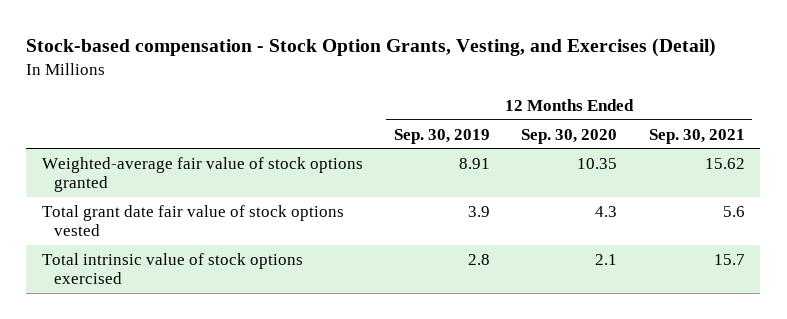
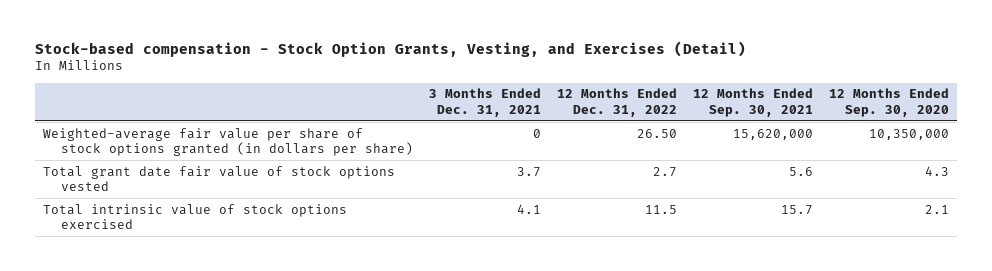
[394,128,491,144] Sep. 30, 2019 -> none
none -> [428,88,541,118] 3 Months Ended Dec. 31, 2021
none -> [557,88,678,118] 12 Months Ended Dec. 31, 2022
[41,156,363,193] Weighted-average fair value of stock options granted -> [42,127,413,157] Weighted-average fair value per share of stock options granted (in dollars per share)
[577,157,618,169] 10.35 -> [869,128,950,140] 10,350,000
[704,157,745,169] 15.62 -> [733,128,814,140] 15,620,000

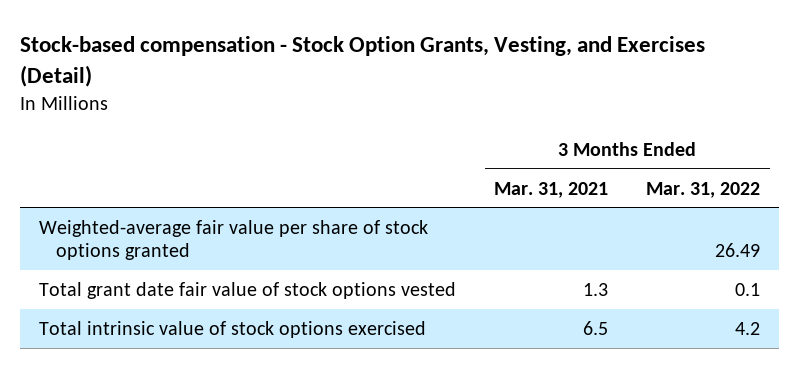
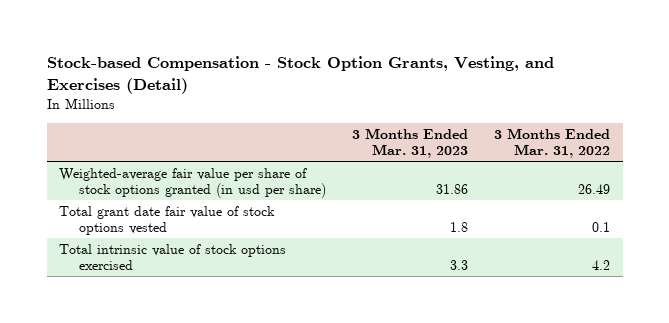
[20,35,706,87] Stock-based compensation - Stock Option Grants, Vesting, and Exercises (Detail) -> [46,56,554,95] Stock-based Compensation - Stock Option Grants, Vesting, and Exercises (Detail)
[494,181,609,198] Mar. 31, 2021 -> none
none -> [351,128,468,159] 3 Months Ended Mar. 31, 2023
[39,219,429,261] Weighted-average fair value per share of stock options granted -> [59,167,326,199] Weighted-average fair value per share of stock options granted (in usd per share)

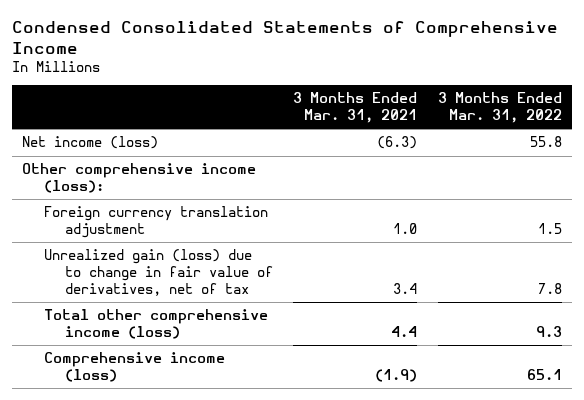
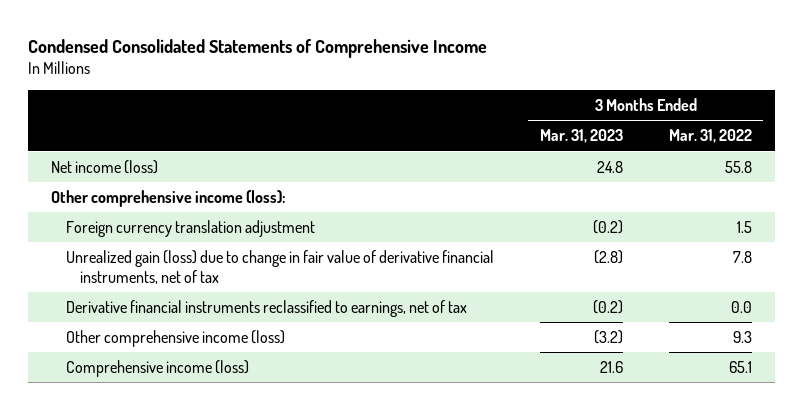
[293,92,418,124] 3 Months Ended Mar. 31, 2021 -> none
none -> [539,129,623,144] Mar. 31, 2023
[43,249,274,296] Unrealized gain (loss) due to change in fair value of derivatives, net of tax -> [65,250,494,284] Unrealized gain (loss) due to change in fair value of derivative financial instruments, net of tax
none -> [65,300,467,318] Derivative financial instruments reclassified to earnings, net of tax
[43,309,268,340] Total other comprehensive income (loss) -> [65,330,285,348] Other comprehensive income (loss)

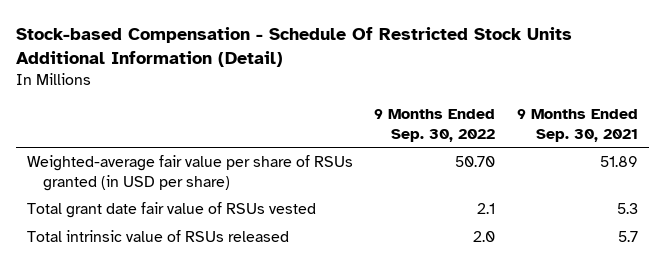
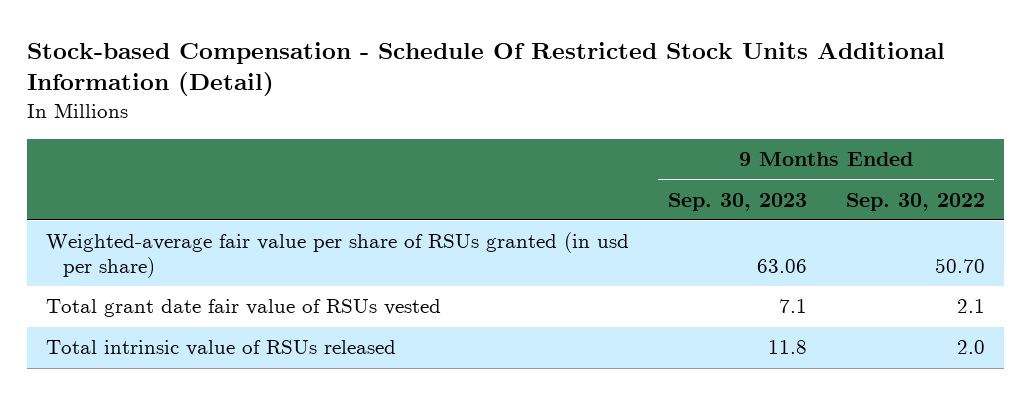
[516,109,638,142] 9 Months Ended Sep. 30, 2021 -> none
none -> [667,192,807,211] Sep. 30, 2023
[26,155,353,191] Weighted-average fair value per share of RSUs granted (in USD per share) -> [46,232,630,278] Weighted-average fair value per share of RSUs granted (in usd per share)

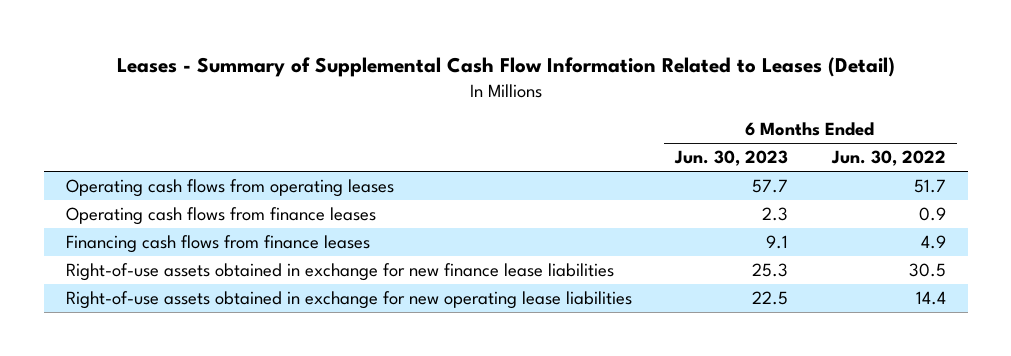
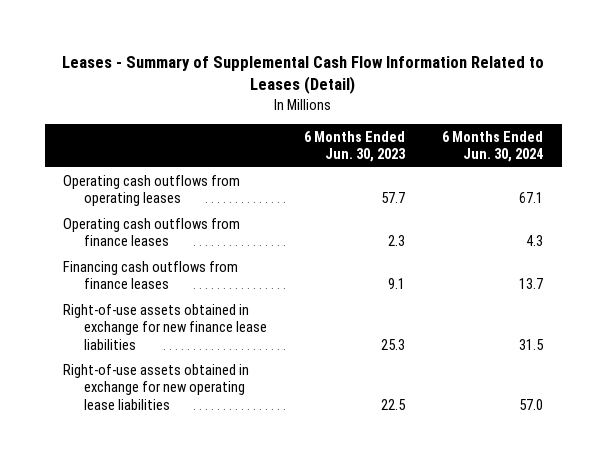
[830,150,946,167] Jun. 30, 2022 -> none
none -> [442,131,544,163] 6 Months Ended Jun. 30, 2024
[65,179,394,198] Operating cash flows from operating leases -> [63,174,241,207] Operating cash outflows from operating leases
[65,207,376,226] Operating cash flows from finance leases -> [63,217,241,247] Operating cash outflows from finance leases
[65,235,370,254] Financing cash flows from finance leases -> [63,260,239,290] Financing cash outflows from finance leases

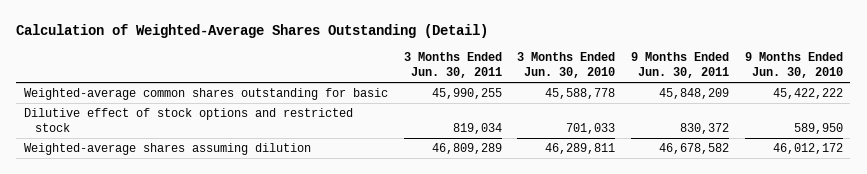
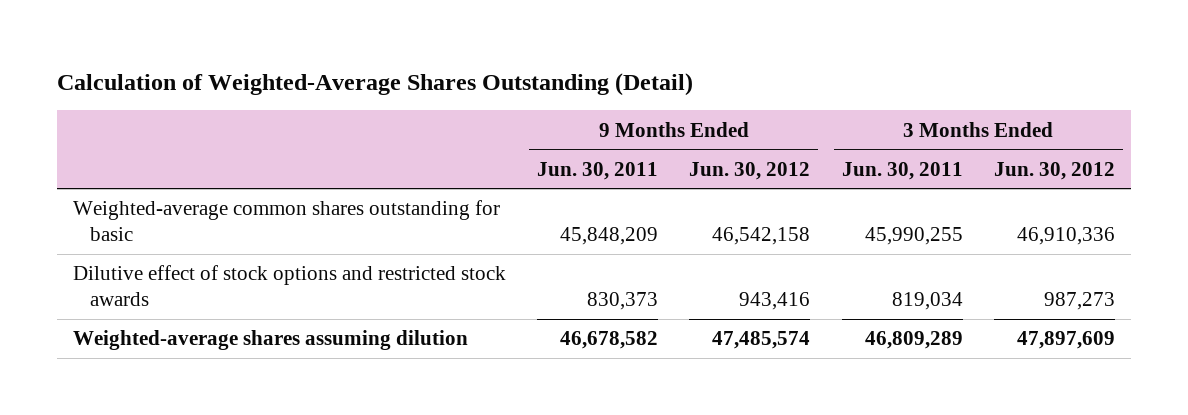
[517,52,616,79] 3 Months Ended Jun. 30, 2010 -> none
[744,52,843,79] 9 Months Ended Jun. 30, 2010 -> none
none -> [689,161,811,180] Jun. 30, 2012
none -> [993,161,1115,180] Jun. 30, 2012
[23,108,353,133] Dilutive effect of stock options and restricted stock -> [72,265,506,307] Dilutive effect of stock options and restricted stock awards
[679,123,729,135] 830,372 -> [587,292,659,311] 830,373

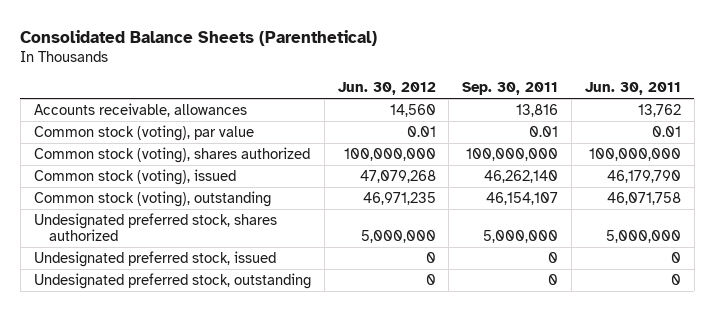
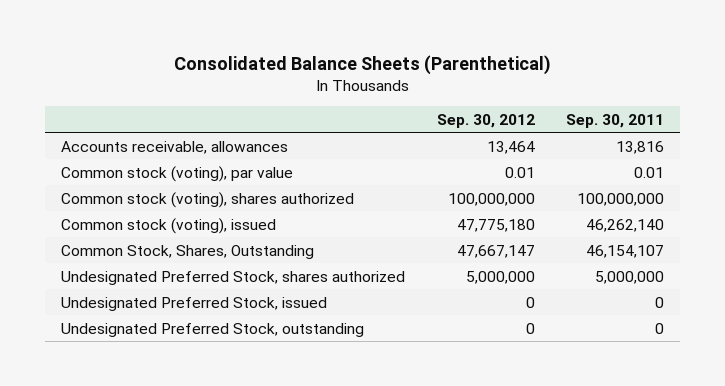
[337,82,436,96] Jun. 30, 2012 -> none
[585,82,682,96] Jun. 30, 2011 -> none
none -> [436,113,535,128] Sep. 30, 2012
[33,190,271,207] Common stock (voting), outstanding -> [61,244,315,259] Common Stock, Shares, Outstanding
[33,212,277,242] Undesignated preferred stock, shares authorized -> [61,270,406,285] Undesignated Preferred Stock, shares authorized
[33,250,276,267] Undesignated preferred stock, issued -> [61,296,328,311] Undesignated Preferred Stock, issued
[33,272,311,289] Undesignated preferred stock, outstanding -> [61,322,365,337] Undesignated Preferred Stock, outstanding

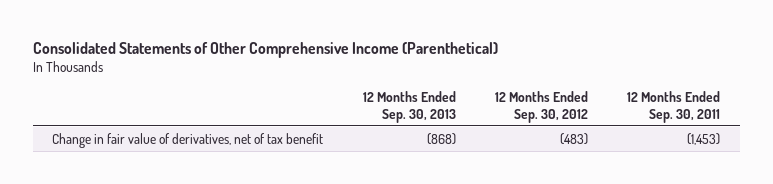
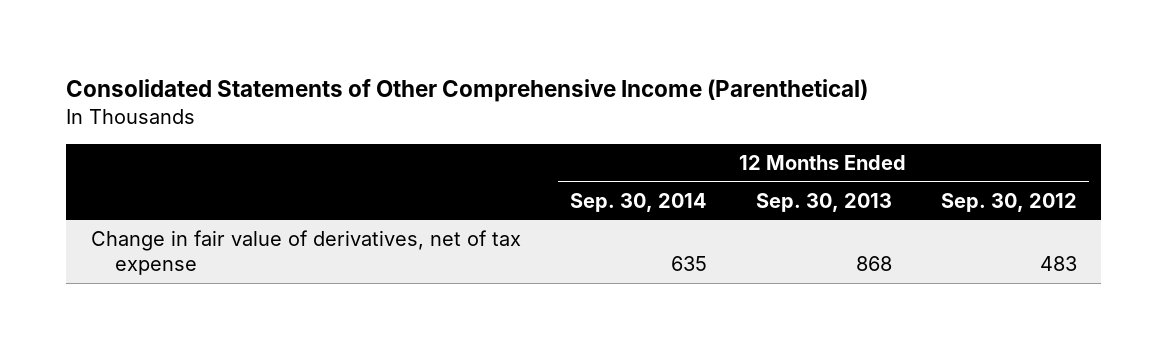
[627,90,721,123] 12 Months Ended Sep. 30, 2011 -> none
none -> [569,192,707,212] Sep. 30, 2014
[52,132,324,148] Change in fair value of derivatives, net of tax benefit -> [90,230,521,275] Change in fair value of derivatives, net of tax expense
[426,132,456,145] (868) -> [855,255,892,271] 868
[559,132,588,145] (483) -> [1039,255,1077,271] 483

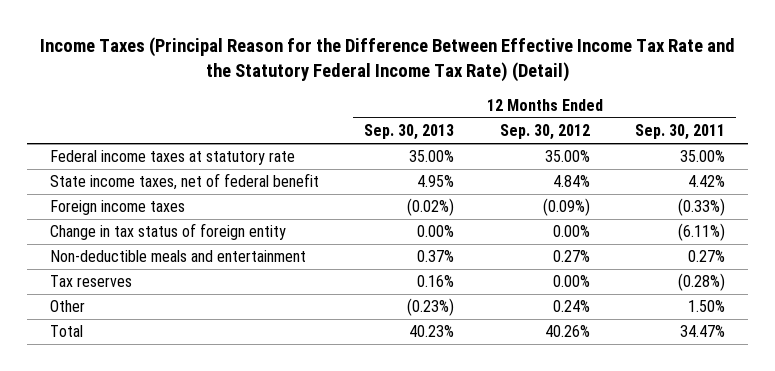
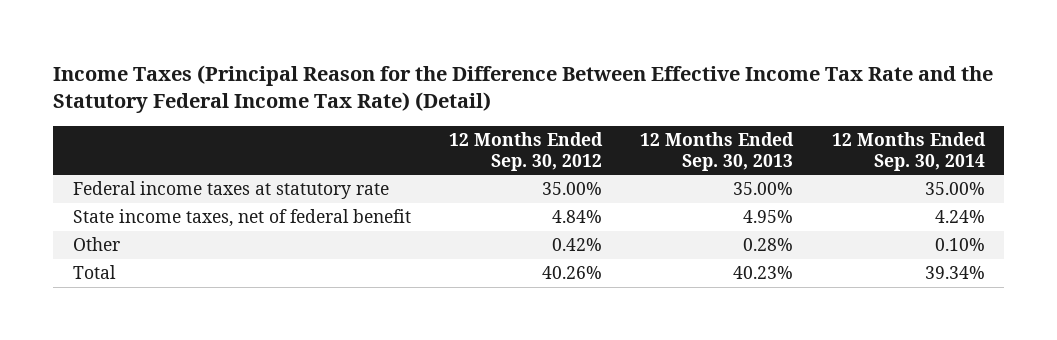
[635,124,726,141] Sep. 30, 2011 -> none
none -> [831,131,986,171] 12 Months Ended Sep. 30, 2014
[50,200,186,216] Foreign income taxes -> none
[50,223,287,241] Change in tax status of foreign entity -> none
[50,250,307,263] Non-deductible meals and entertainment -> none
[50,275,133,288] Tax reserves -> none
[407,298,455,317] (0.23%) -> [743,238,794,252] 0.28%
[552,300,590,313] 0.24% -> [551,238,602,252] 0.42%

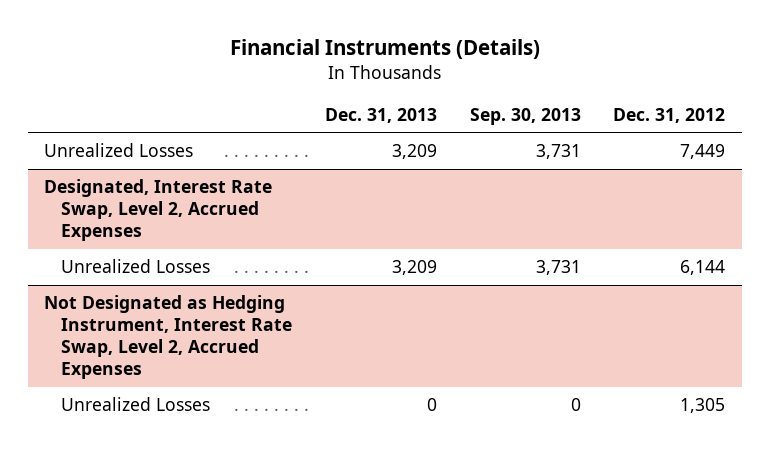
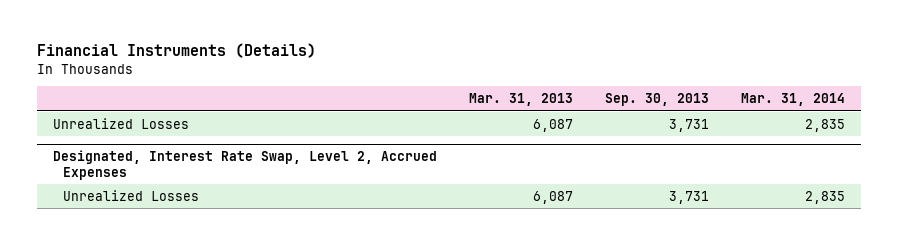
[325,107,438,123] Dec. 31, 2013 -> none
[613,107,726,123] Dec. 31, 2012 -> none
none -> [468,92,573,106] Mar. 31, 2013
none -> [740,92,845,106] Mar. 31, 2014
[44,295,293,380] Not Designated as Hedging Instrument, Interest Rate Swap, Level 2, Accrued Expenses -> none
[61,397,211,412] Unrealized Losses -> none

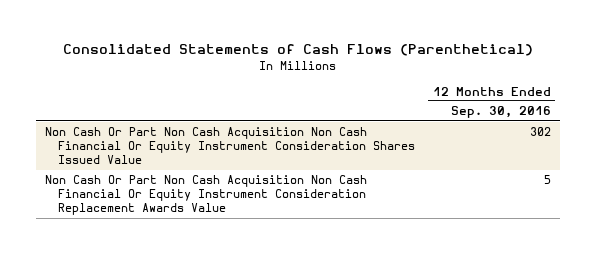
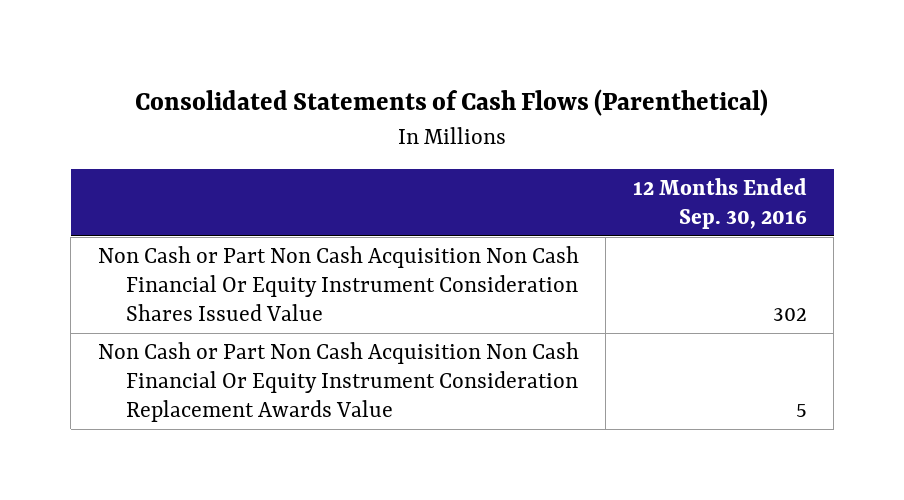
[45,127,415,165] Non Cash Or Part Non Cash Acquisition Non Cash Financial Or Equity Instrument Consideration Shares Issued Value -> [97,245,579,322] Non Cash or Part Non Cash Acquisition Non Cash Financial Or Equity Instrument Consideration Shares Issued Value
[45,175,368,216] Non Cash Or Part Non Cash Acquisition Non Cash Financial Or Equity Instrument Consideration Replacement Awards Value -> [97,341,579,423] Non Cash or Part Non Cash Acquisition Non Cash Financial Or Equity Instrument Consideration Replacement Awards Value

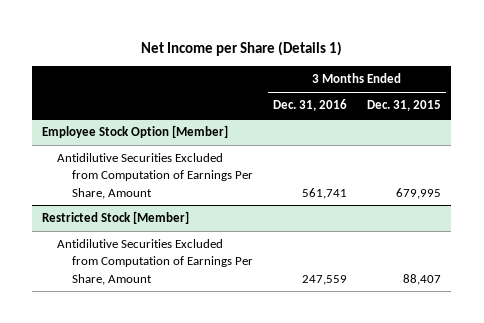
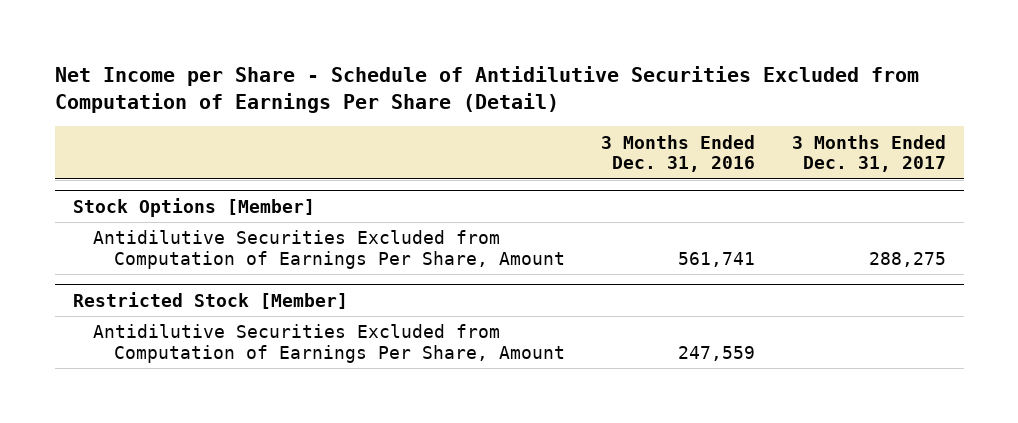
[140,40,342,56] Net Income per Share (Details 1) -> [54,65,919,113] Net Income per Share - Schedule of Antidilutive Securities Excluded from Computation of Earnings Per Share (Detail)
[367,100,442,112] Dec. 31, 2015 -> none
none -> [791,134,946,173] 3 Months Ended Dec. 31, 2017
[42,125,229,139] Employee Stock Option [Member] -> [72,197,315,217] Stock Options [Member]

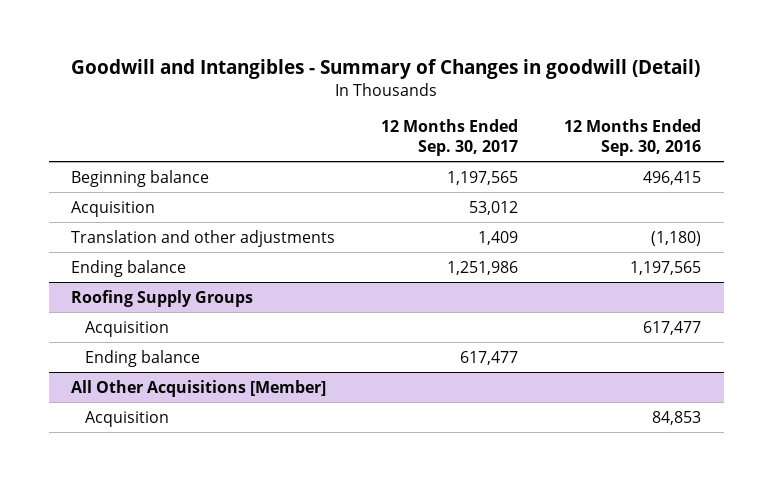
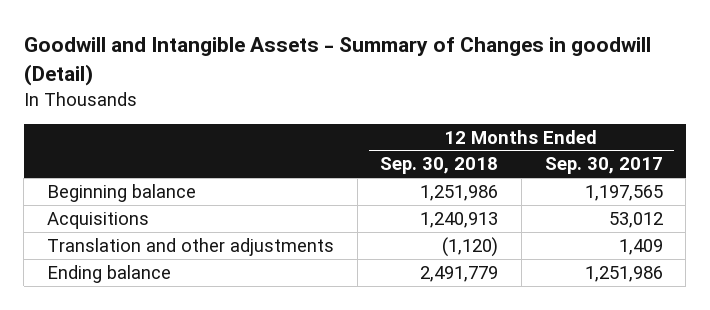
[71,58,701,79] Goodwill and Intangibles - Summary of Changes in goodwill (Detail) -> [23,37,651,86] Goodwill and Intangible Assets - Summary of Changes in goodwill (Detail)
[564,119,702,157] 12 Months Ended Sep. 30, 2016 -> none
none -> [380,157,499,175] Sep. 30, 2018
[71,200,156,217] Acquisition -> [47,211,150,229] Acquisitions
[71,289,254,307] Roofing Supply Groups -> none
[85,320,170,337] Acquisition -> none
[85,349,201,367] Ending balance -> none
[71,379,327,397] All Other Acquisitions [Member] -> none
[85,410,170,427] Acquisition -> none

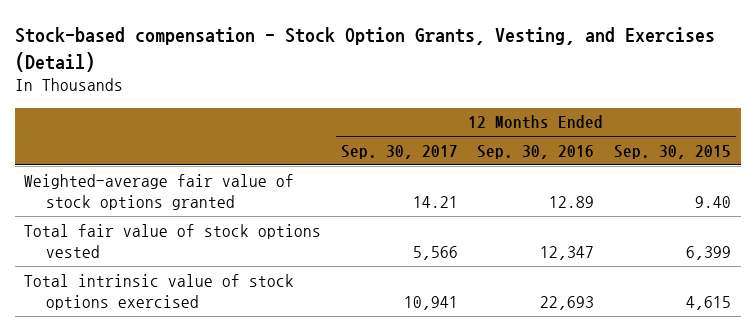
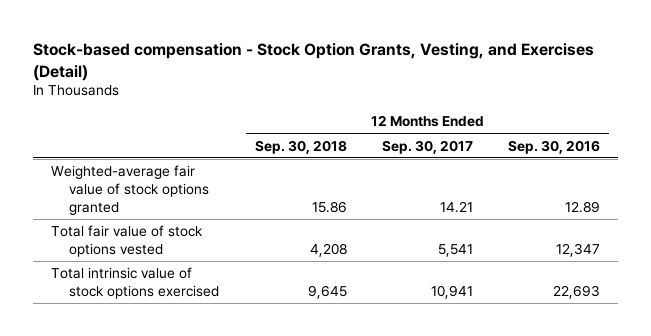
[613,144,731,159] Sep. 30, 2015 -> none
none -> [254,139,347,154] Sep. 30, 2018
[412,245,458,260] 5,566 -> [438,243,474,257] 5,541

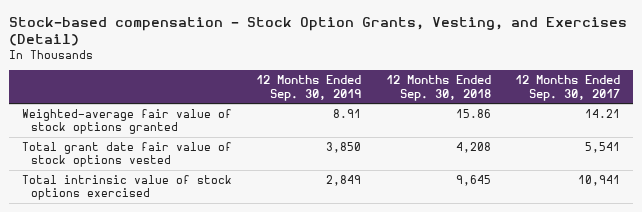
[508,139,601,154] Sep. 30, 2016 -> none
none -> [256,75,362,101] 12 Months Ended Sep. 30, 2019
[50,225,203,257] Total fair value of stock options vested -> [21,142,232,168] Total grant date fair value of stock options vested

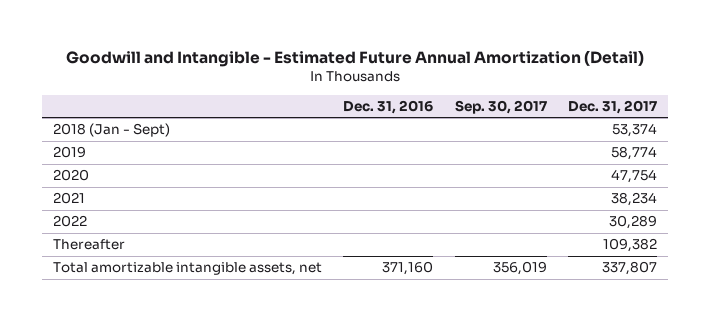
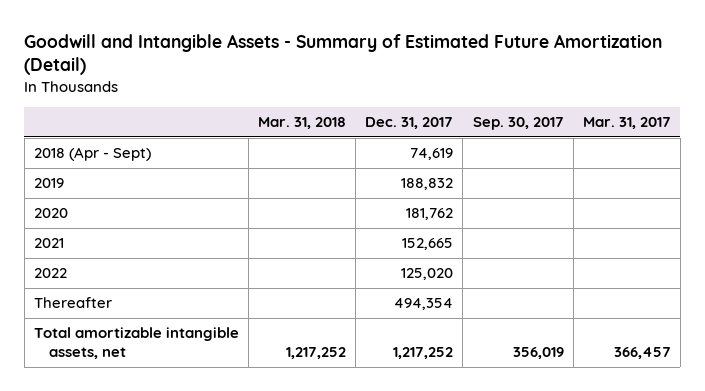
[66,50,645,68] Goodwill and Intangible - Estimated Future Annual Amortization (Detail) -> [24,33,663,76] Goodwill and Intangible Assets - Summary of Estimated Future Amortization (Detail)
[343,99,434,114] Dec. 31, 2016 -> none
none -> [258,117,347,130] Mar. 31, 2018
none -> [582,117,671,130] Mar. 31, 2017
[52,123,170,138] 2018 (Jan - Sept) -> [34,147,152,162] 2018 (Apr - Sept)
[612,123,658,138] 53,374 -> [410,148,454,161] 74,619
[611,146,658,161] 58,774 -> [401,178,454,191] 188,832
[611,169,658,184] 47,754 -> [406,208,454,221] 181,762
[611,192,658,207] 38,234 -> [402,238,454,251] 152,665
[609,215,658,230] 30,289 -> [401,268,454,281] 125,020
[603,238,658,253] 109,382 -> [394,298,454,311] 494,354
[602,261,658,276] 337,807 -> [393,347,454,360] 1,217,252

